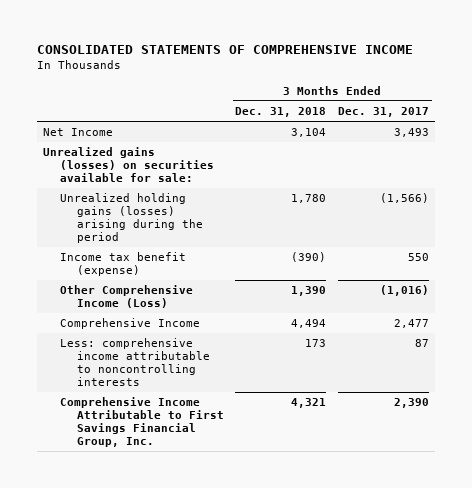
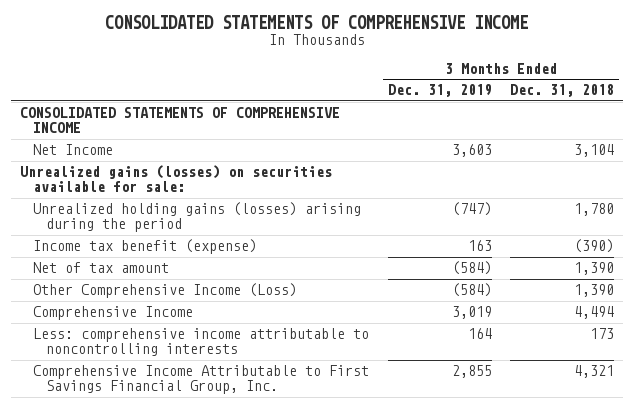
[338,107,430,118] Dec. 31, 2017 -> none
none -> [387,84,492,98] Dec. 31, 2019
none -> [19,107,340,134] CONSOLIDATED STATEMENTS OF COMPREHENSIVE INCOME
none -> [33,262,170,274] Net of tax amount

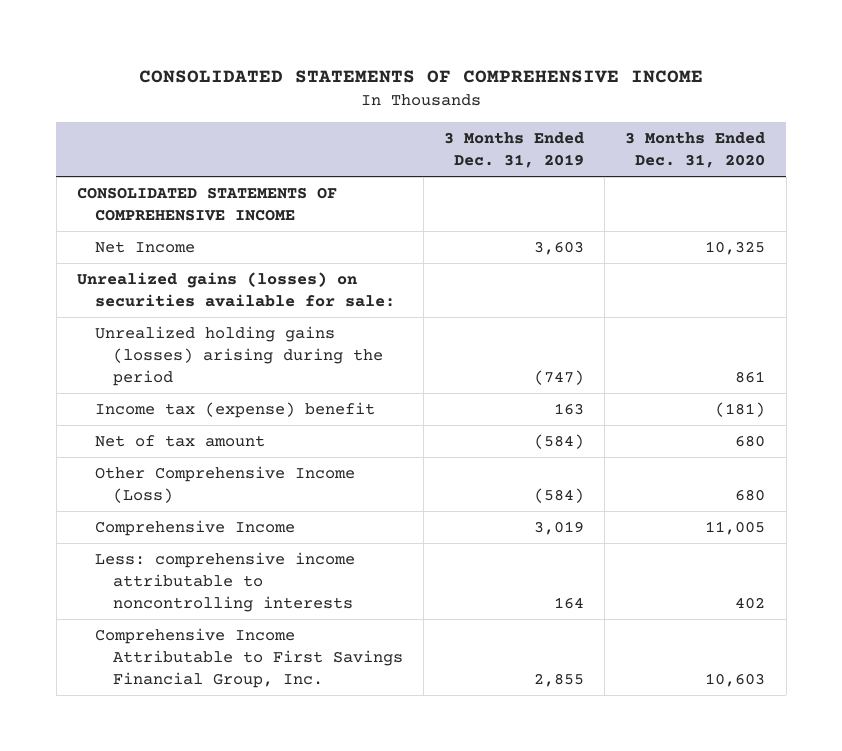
[510,84,615,98] Dec. 31, 2018 -> none
none -> [625,132,766,169] 3 Months Ended Dec. 31, 2020
[33,239,258,255] Income tax benefit (expense) -> [94,402,375,419] Income tax (expense) benefit

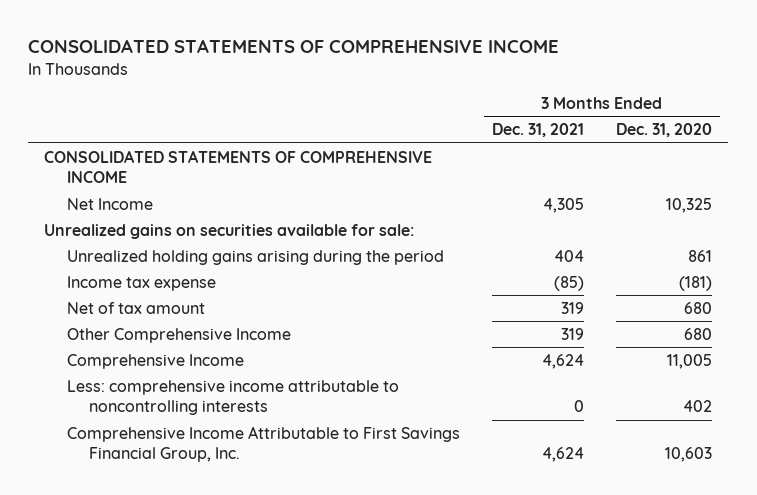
[444,132,585,169] 3 Months Ended Dec. 31, 2019 -> none
none -> [491,123,584,138] Dec. 31, 2021
[76,272,395,307] Unrealized gains (losses) on securities available for sale: -> [44,223,415,239] Unrealized gains on securities available for sale:
[94,326,383,386] Unrealized holding gains (losses) arising during the period -> [66,249,444,265] Unrealized holding gains arising during the period
[94,402,375,419] Income tax (expense) benefit -> [66,275,216,291] Income tax expense
[94,466,355,503] Other Comprehensive Income (Loss) -> [66,327,291,343] Other Comprehensive Income

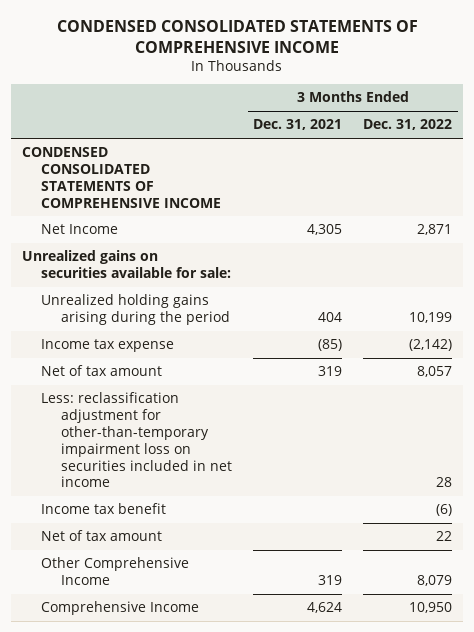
[28,39,560,54] CONSOLIDATED STATEMENTS OF COMPREHENSIVE INCOME -> [56,19,418,53] CONDENSED CONSOLIDATED STATEMENTS OF COMPREHENSIVE INCOME
[616,123,713,138] Dec. 31, 2020 -> none
none -> [363,119,453,131] Dec. 31, 2022
[44,149,433,184] CONSOLIDATED STATEMENTS OF COMPREHENSIVE INCOME -> [21,147,222,208] CONDENSED CONSOLIDATED STATEMENTS OF COMPREHENSIVE INCOME
none -> [41,392,232,488] Less: reclassification adjustment for other-than-temporary impairment loss on securities included in net income
none -> [41,503,167,515] Income tax benefit
none -> [41,530,163,542] Net of tax amount
[66,379,399,416] Less: comprehensive income attributable to noncontrolling interests -> none
[66,425,460,463] Comprehensive Income Attributable to First Savings Financial Group, Inc. -> none

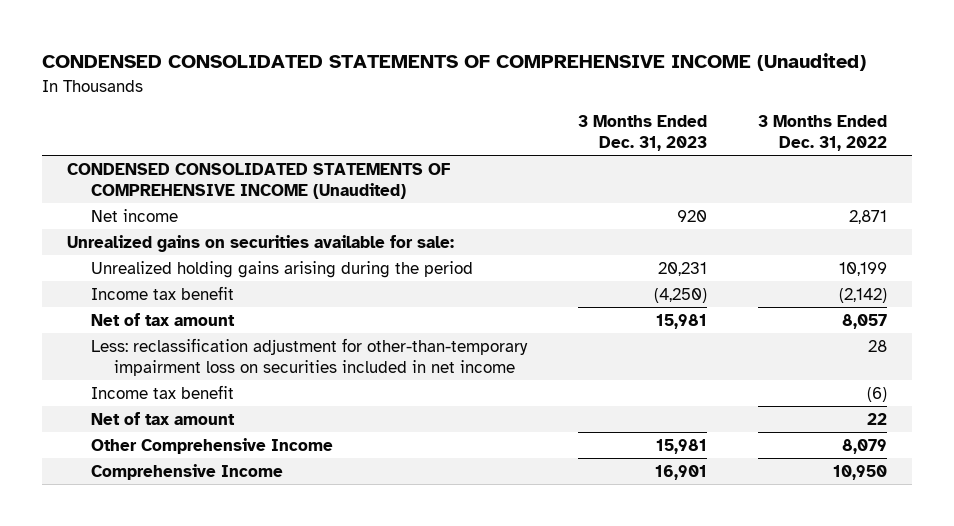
[56,19,418,53] CONDENSED CONSOLIDATED STATEMENTS OF COMPREHENSIVE INCOME -> [41,53,866,72] CONDENSED CONSOLIDATED STATEMENTS OF COMPREHENSIVE INCOME (Unaudited)
[252,119,342,131] Dec. 31, 2021 -> none
none -> [577,115,707,152] 3 Months Ended Dec. 31, 2023
[21,147,222,208] CONDENSED CONSOLIDATED STATEMENTS OF COMPREHENSIVE INCOME -> [67,162,451,199] CONDENSED CONSOLIDATED STATEMENTS OF COMPREHENSIVE INCOME (Unaudited)
[41,224,119,235] Net Income -> [90,208,178,222] Net income
[41,339,175,353] Income tax expense -> [90,285,234,300] Income tax benefit

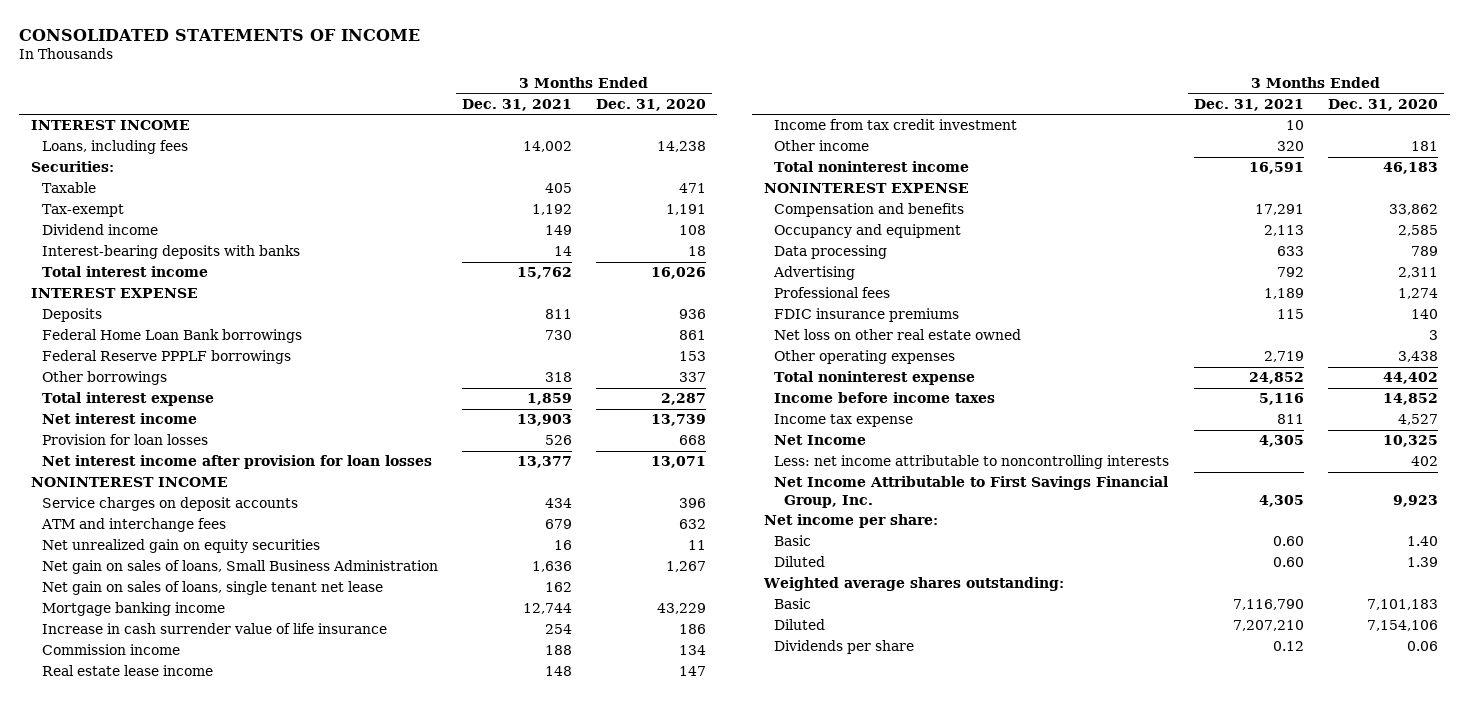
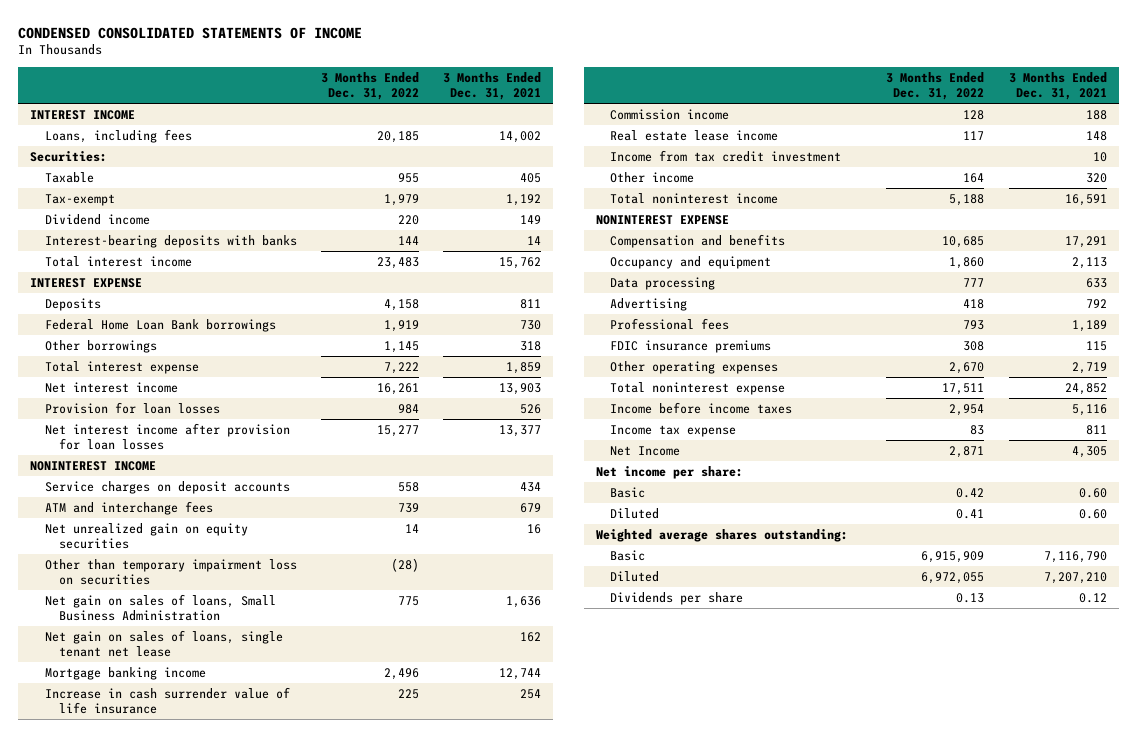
[19,28,421,41] CONSOLIDATED STATEMENTS OF INCOME -> [18,26,363,39] CONDENSED CONSOLIDATED STATEMENTS OF INCOME
[595,98,706,111] Dec. 31, 2020 -> none
none -> [320,71,419,101] 3 Months Ended Dec. 31, 2022
[41,350,291,365] Federal Reserve PPPLF borrowings -> none
none -> [44,558,297,586] Other than temporary impairment loss on securities
[773,329,1021,341] Net loss on other real estate owned -> none
[773,455,1169,470] Less: net income attributable to noncontrolling interests -> none
[773,476,1168,508] Net Income Attributable to First Savings Financial Group, Inc. -> none

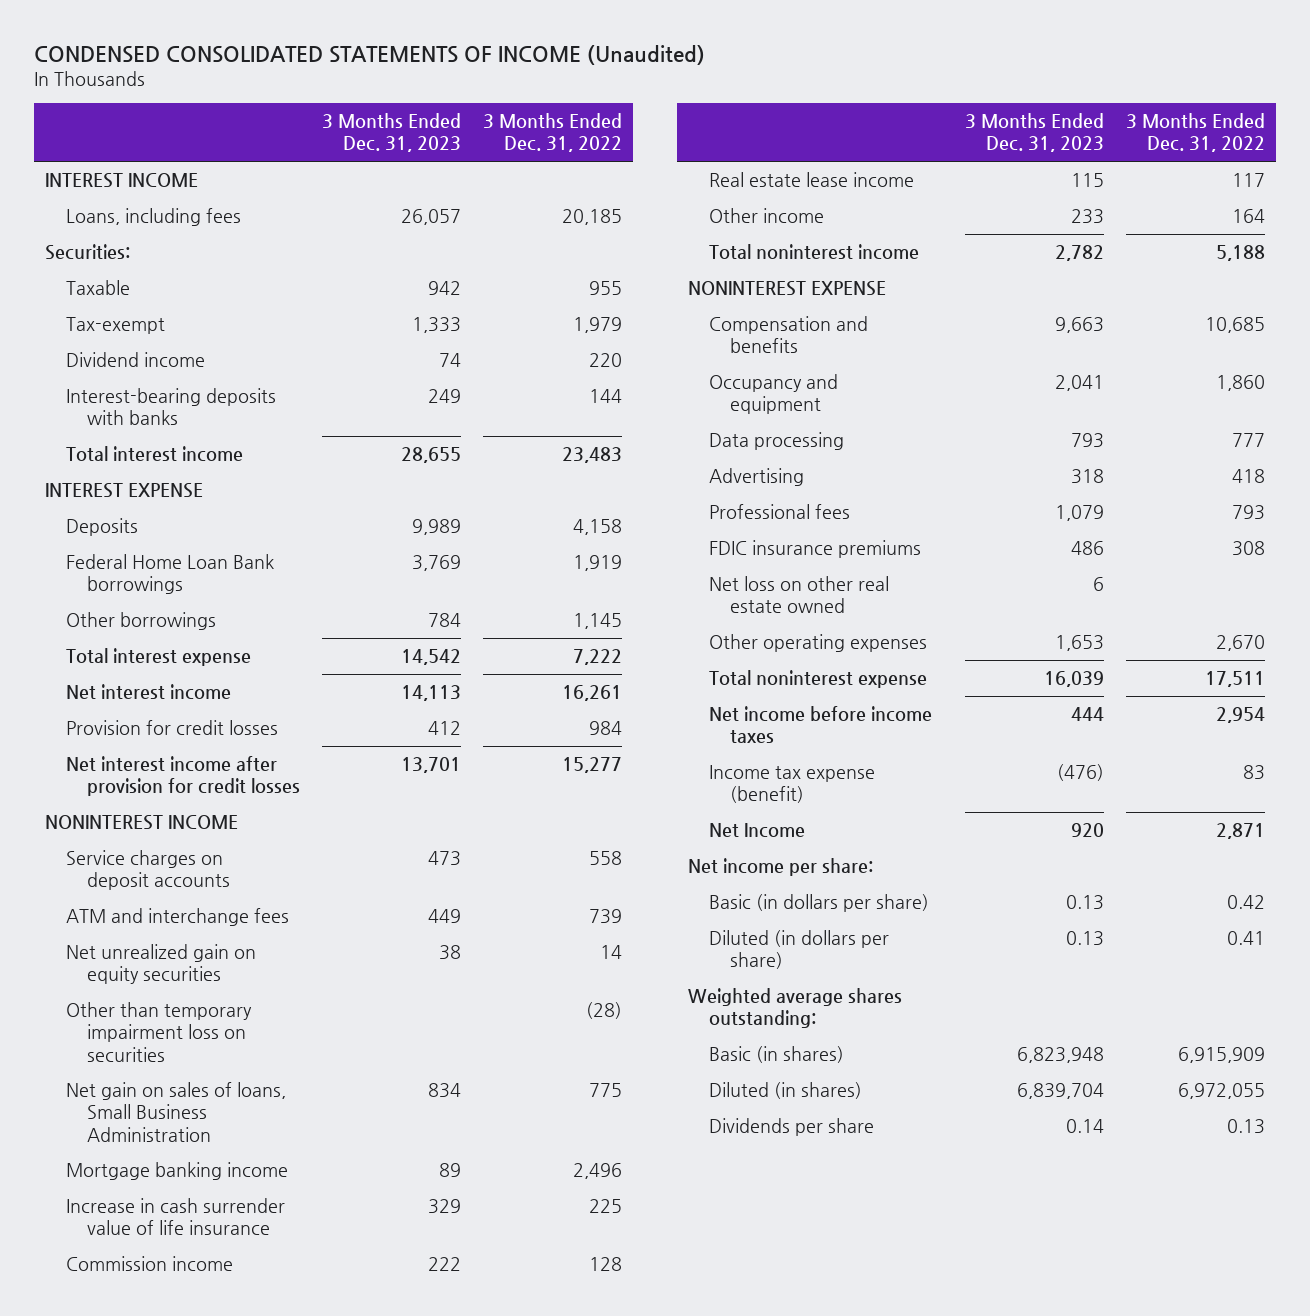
[18,26,363,39] CONDENSED CONSOLIDATED STATEMENTS OF INCOME -> [33,45,705,66] CONDENSED CONSOLIDATED STATEMENTS OF INCOME (Unaudited)
[442,71,541,101] 3 Months Ended Dec. 31, 2021 -> none
none -> [321,113,461,153] 3 Months Ended Dec. 31, 2023
[44,401,220,414] Provision for loan losses -> [65,720,278,736] Provision for credit losses
[44,422,290,451] Net interest income after provision for loan losses -> [65,756,301,797] Net interest income after provision for credit losses
[44,629,283,658] Net gain on sales of loans, single tenant net lease -> none
[610,149,842,162] Income from tax credit investment -> none
none -> [709,576,890,614] Net loss on other real estate owned
[610,401,793,414] Income before income taxes -> [709,706,933,744] Net income before income taxes
[610,424,737,437] Income tax expense -> [709,765,876,804] Income tax expense (benefit)
[610,486,646,498] Basic -> [709,894,930,913] Basic (in dollars per share)
[610,507,660,519] Diluted -> [709,930,890,970] Diluted (in dollars per share)
[610,549,646,561] Basic -> [709,1046,845,1064] Basic (in shares)
[610,570,660,582] Diluted -> [709,1082,863,1100] Diluted (in shares)

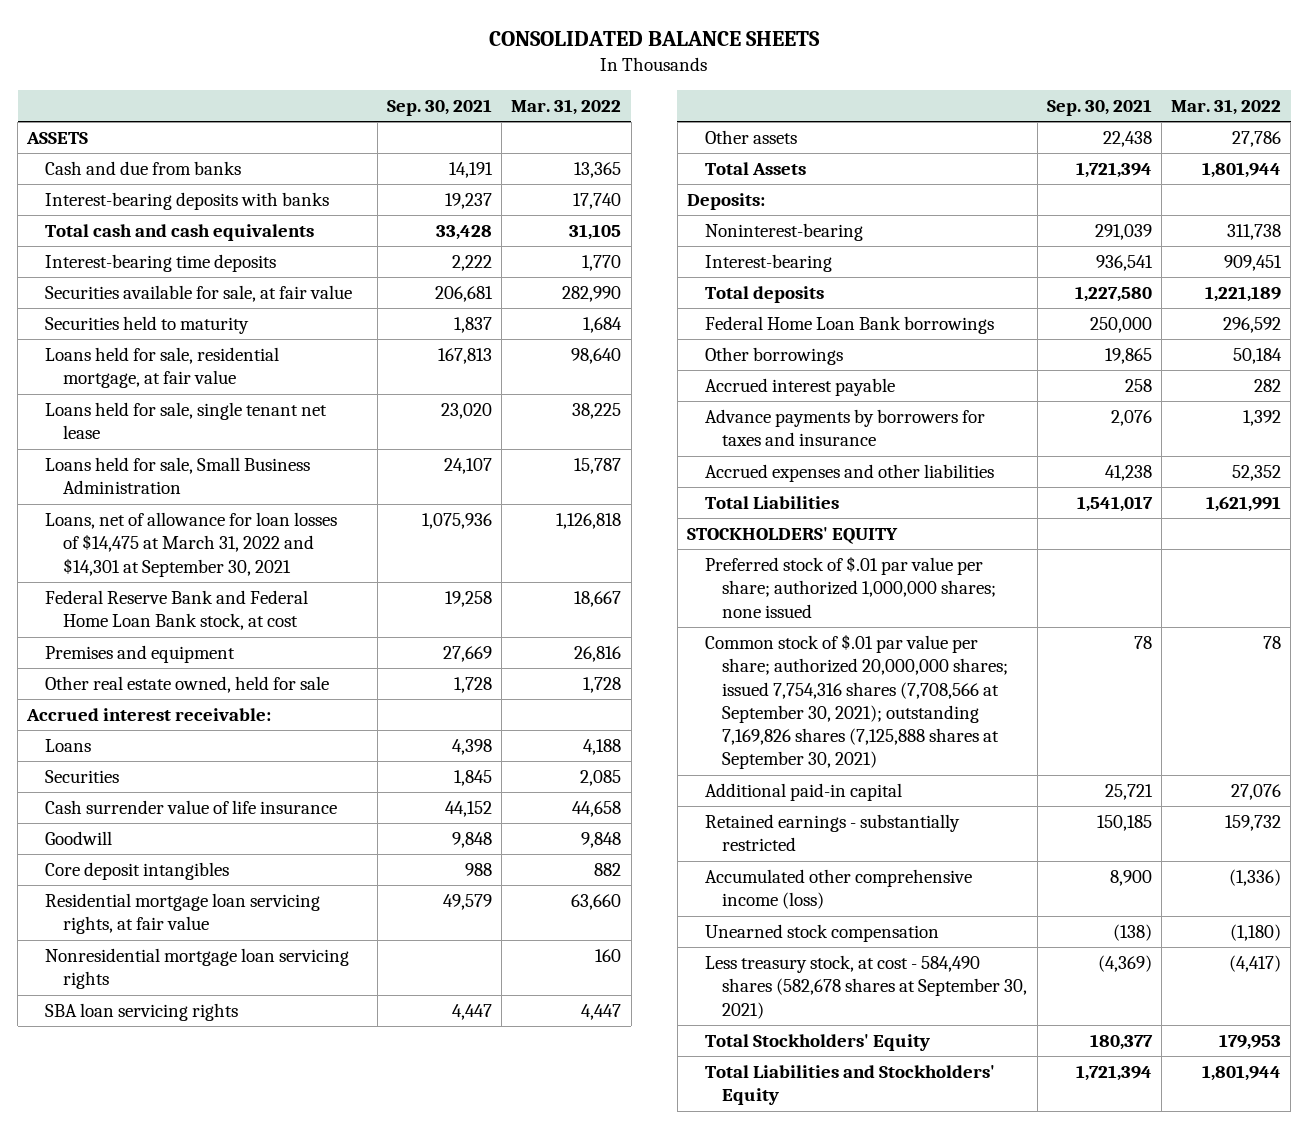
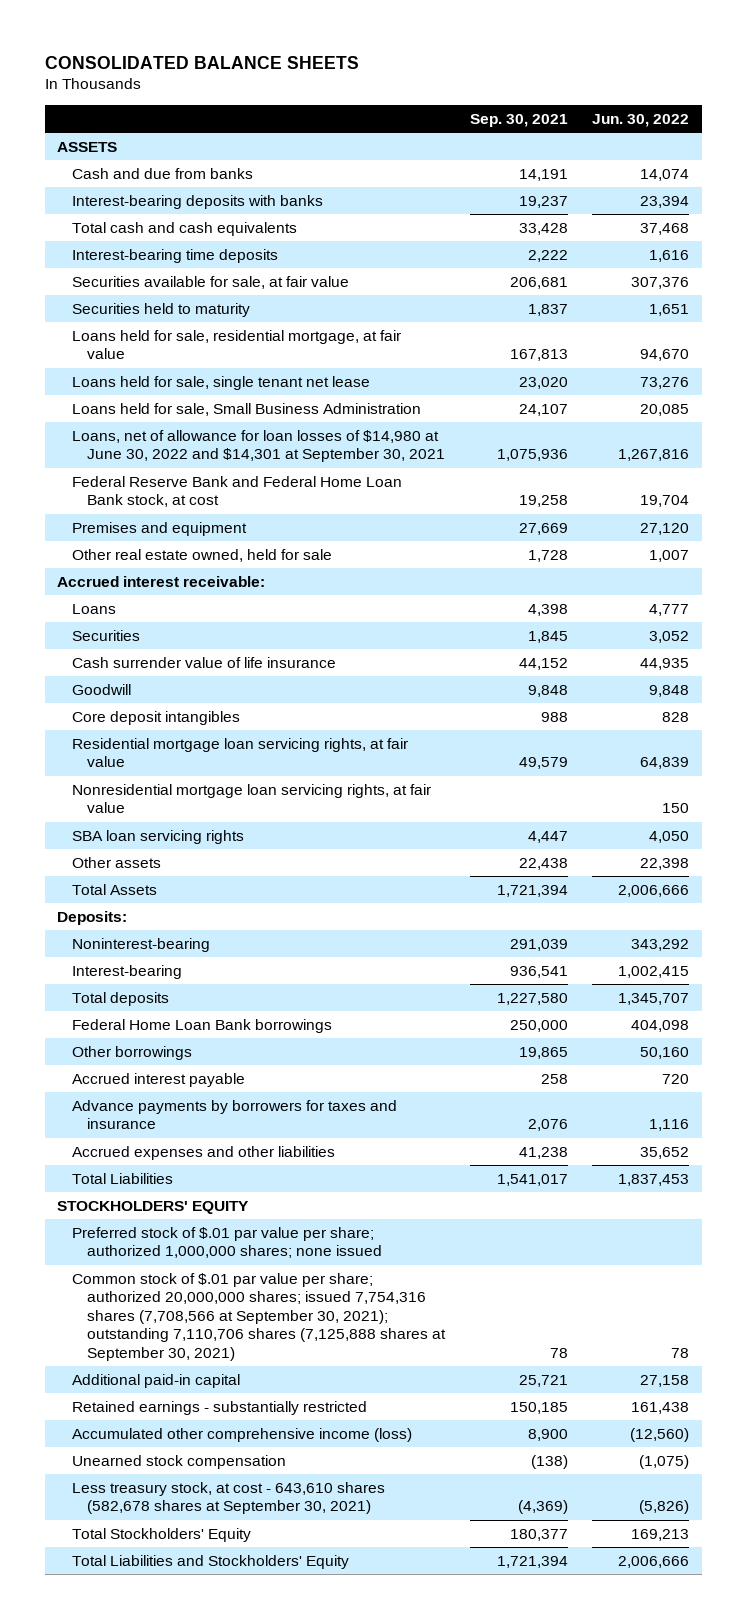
[511,98,622,115] Mar. 31, 2022 -> none
none -> [592,113,690,127] Jun. 30, 2022
[45,512,338,577] Loans, net of allowance for loan losses of $14,475 at March 31, 2022 and $14,301 at September 30, 2021 -> [72,429,446,463] Loans, net of allowance for loan losses of $14,980 at June 30, 2022 and $14,301 at September 30, 2021
[45,948,350,990] Nonresidential mortgage loan servicing rights -> [72,783,432,814] Nonresidential mortgage loan servicing rights, at fair value
[704,634,1009,770] Common stock of $.01 par value per share; authorized 20,000,000 shares; issued 7,754,316 shares (7,708,566 at September 30, 2021); outstanding 7,169,826 shares (7,125,888 shares at September 30, 2021) -> [72,1272,447,1361] Common stock of $.01 par value per share; authorized 20,000,000 shares; issued 7,754,316 shares (7,708,566 at September 30, 2021); outstanding 7,110,706 shares (7,125,888 shares at September 30, 2021)
[704,955,1028,1019] Less treasury stock, at cost - 584,490 shares (582,678 shares at September 30, 2021) -> [72,1481,386,1515] Less treasury stock, at cost - 643,610 shares (582,678 shares at September 30, 2021)

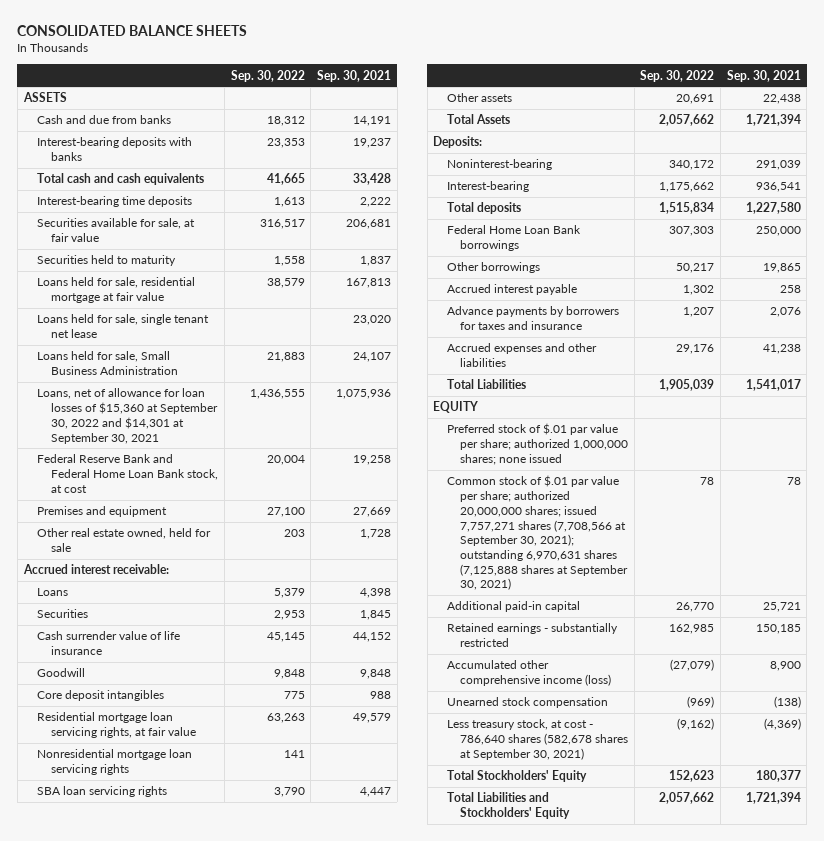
[592,113,690,127] Jun. 30, 2022 -> none
none -> [230,69,305,82] Sep. 30, 2022
[72,329,402,360] Loans held for sale, residential mortgage, at fair value -> [37,277,196,304] Loans held for sale, residential mortgage at fair value
[72,429,446,463] Loans, net of allowance for loan losses of $14,980 at June 30, 2022 and $14,301 at September 30, 2021 -> [37,388,218,444] Loans, net of allowance for loan losses of $15,360 at September 30, 2022 and $14,301 at September 30, 2021
[72,783,432,814] Nonresidential mortgage loan servicing rights, at fair value -> [37,749,193,776] Nonresidential mortgage loan servicing rights
[57,1200,250,1214] STOCKHOLDERS' EQUITY -> [433,401,479,414] EQUITY
[72,1272,447,1361] Common stock of $.01 par value per share; authorized 20,000,000 shares; issued 7,754,316 shares (7,708,566 at September 30, 2021); outstanding 7,110,706 shares (7,125,888 shares at September 30, 2021) -> [446,475,629,591] Common stock of $.01 par value per share; authorized 20,000,000 shares; issued 7,757,271 shares (7,708,566 at September 30, 2021); outstanding 6,970,631 shares (7,125,888 shares at September 30, 2021)
[72,1481,386,1515] Less treasury stock, at cost - 643,610 shares (582,678 shares at September 30, 2021) -> [446,719,629,760] Less treasury stock, at cost - 786,640 shares (582,678 shares at September 30, 2021)

